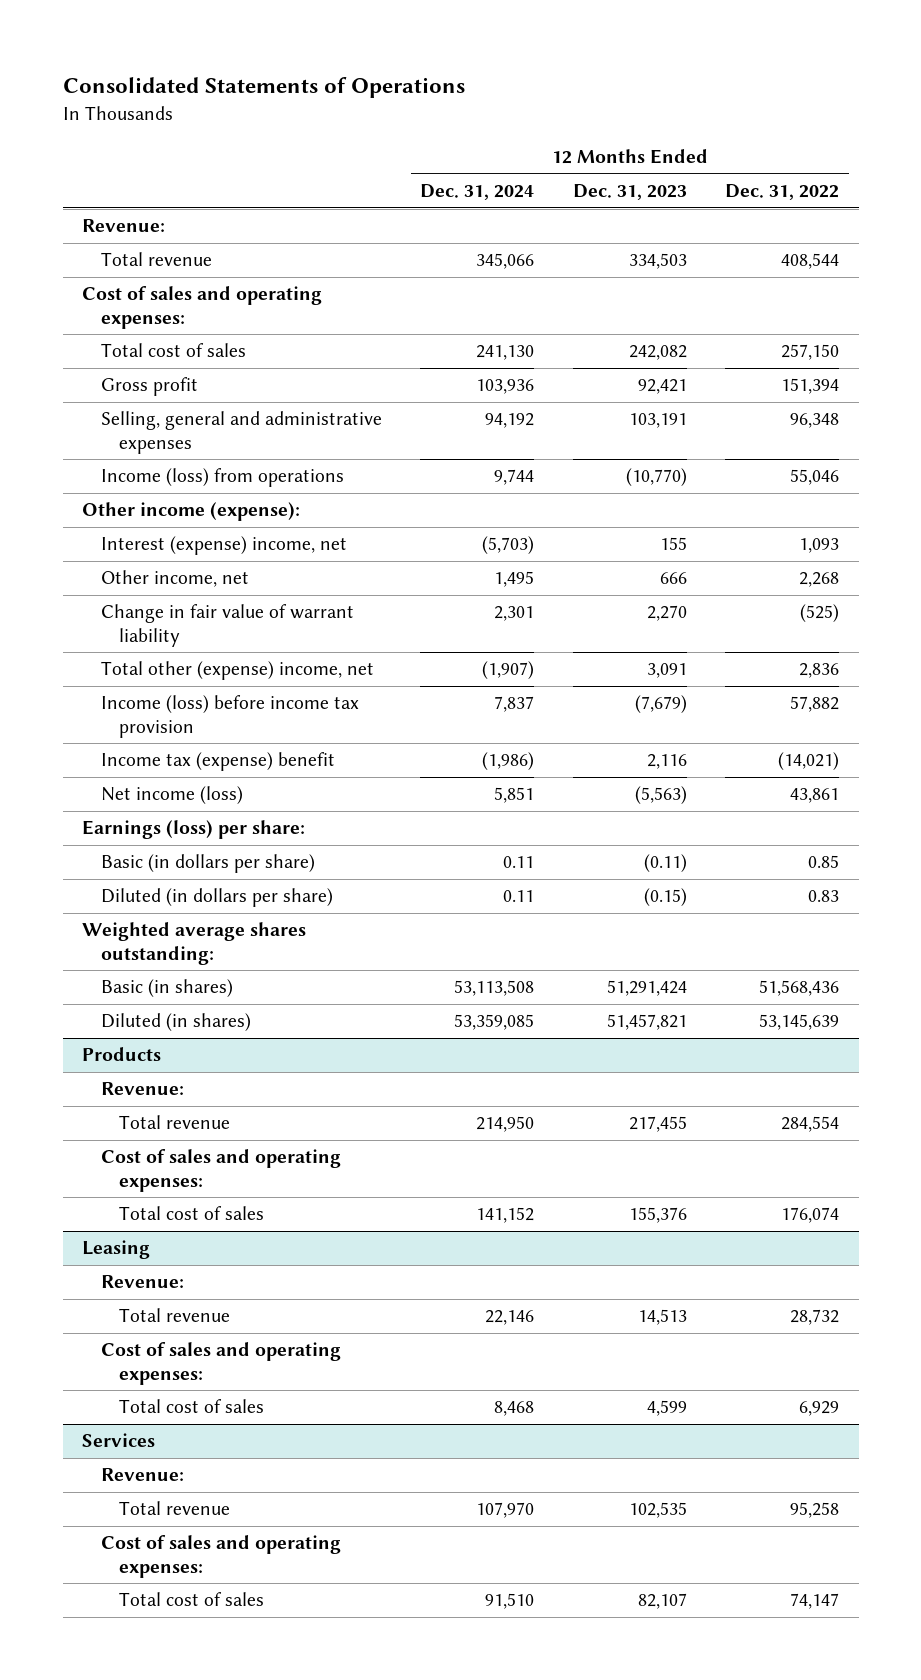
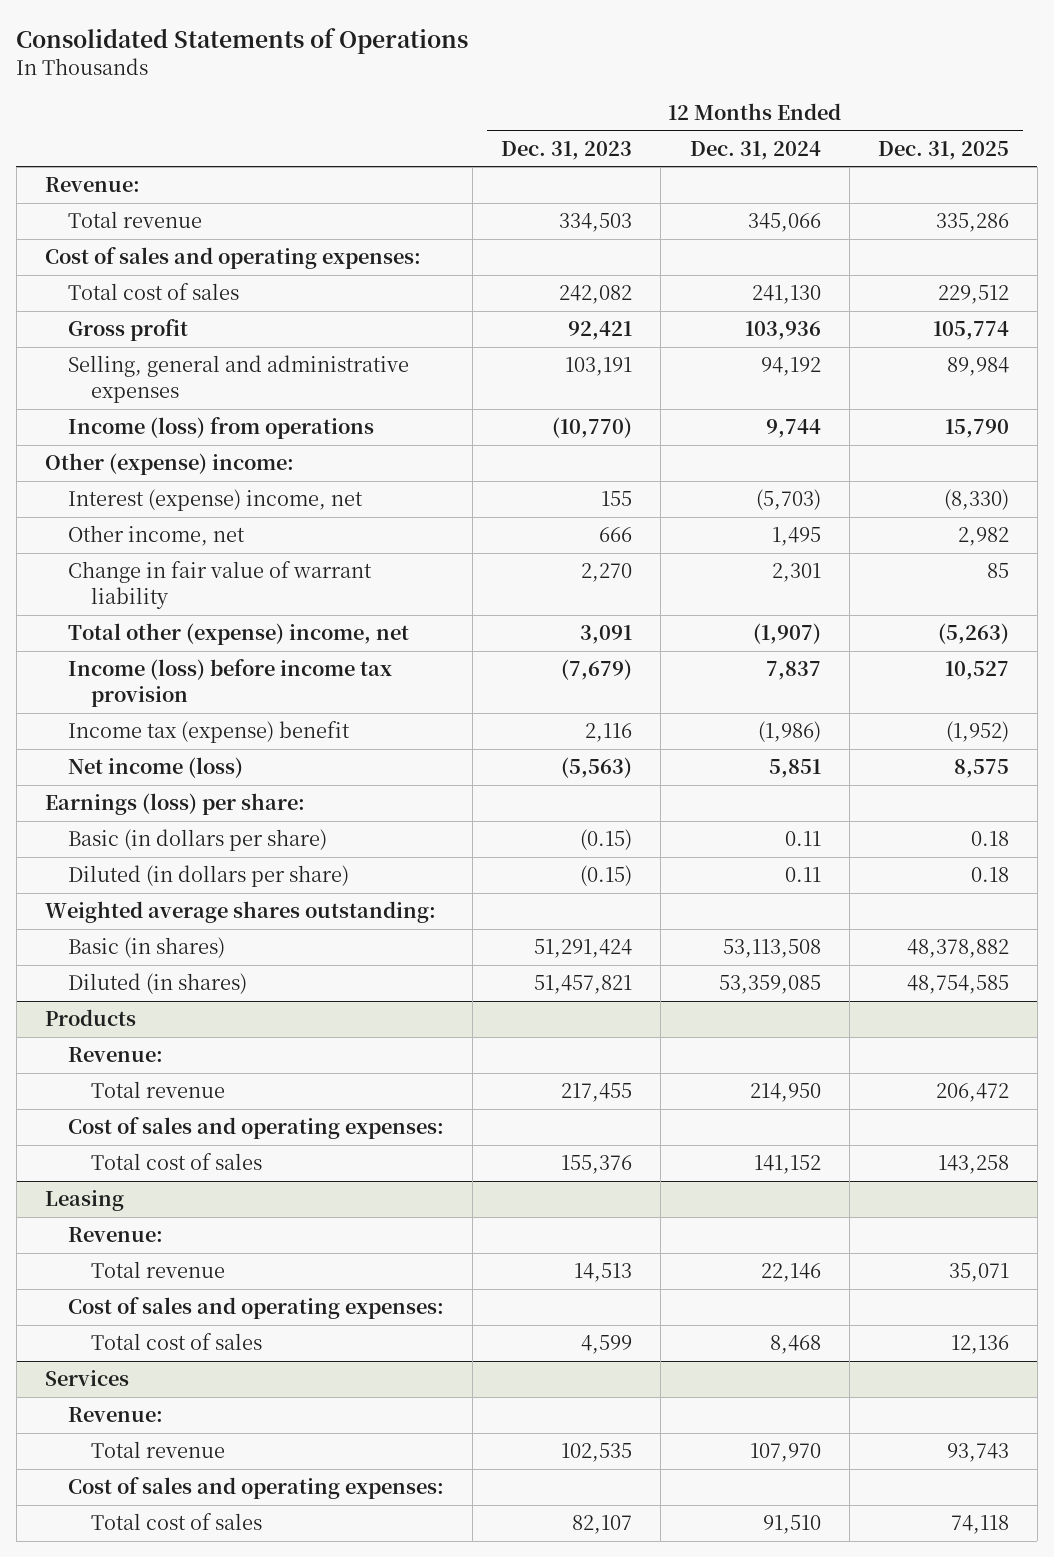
[725,184,840,201] Dec. 31, 2022 -> none
none -> [877,140,1009,160] Dec. 31, 2025
[81,502,300,522] Other income (expense): -> [45,453,295,476] Other (expense) income:
[643,854,687,873] (0.11) -> [580,829,633,851] (0.15)

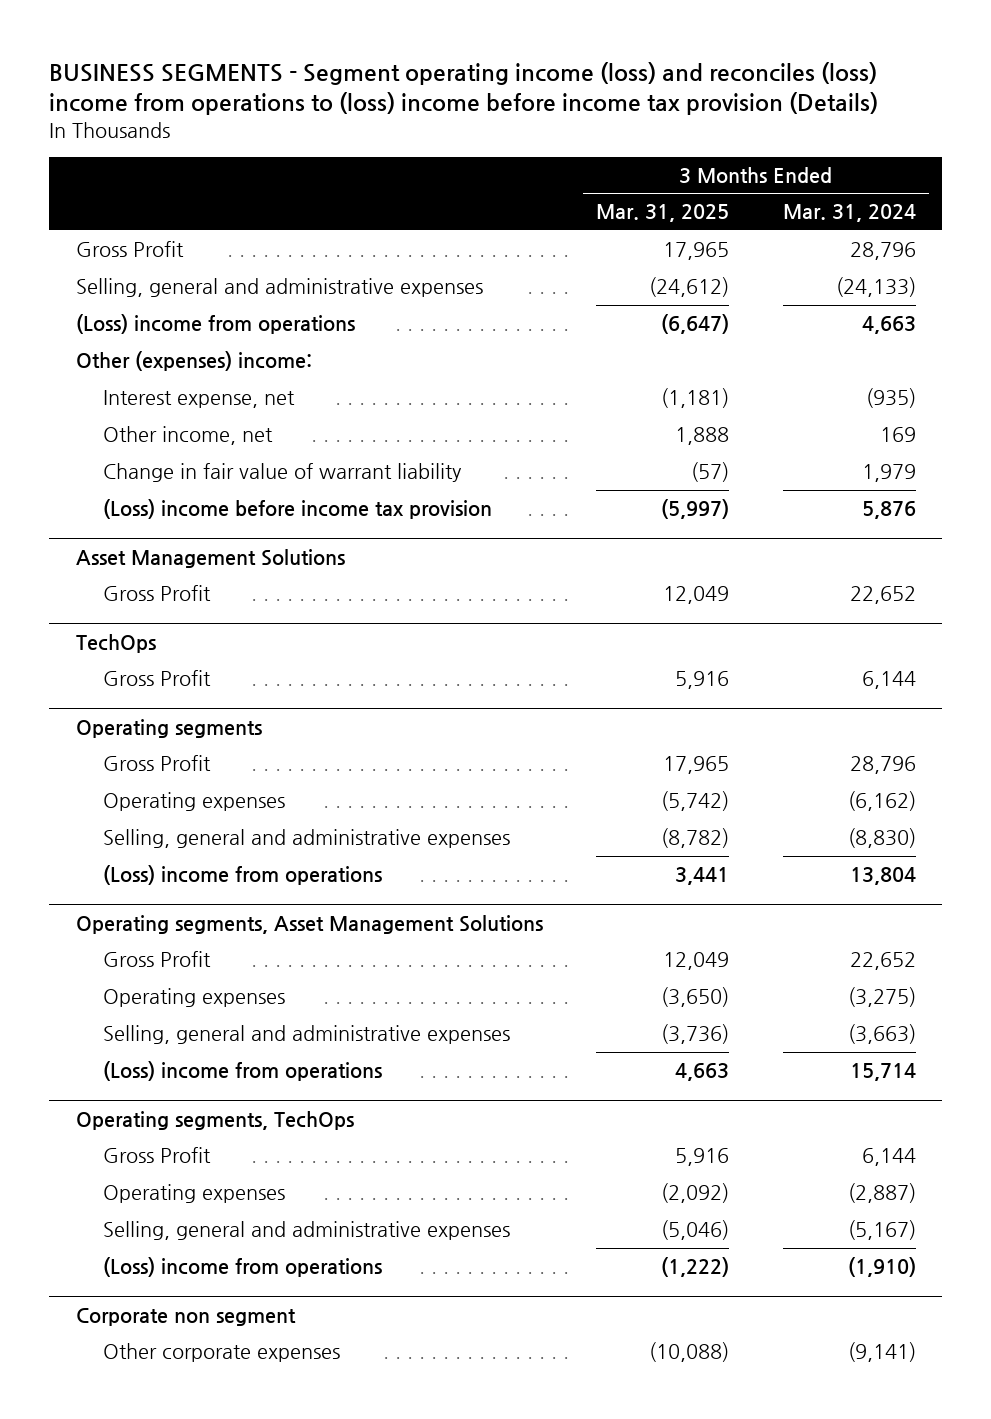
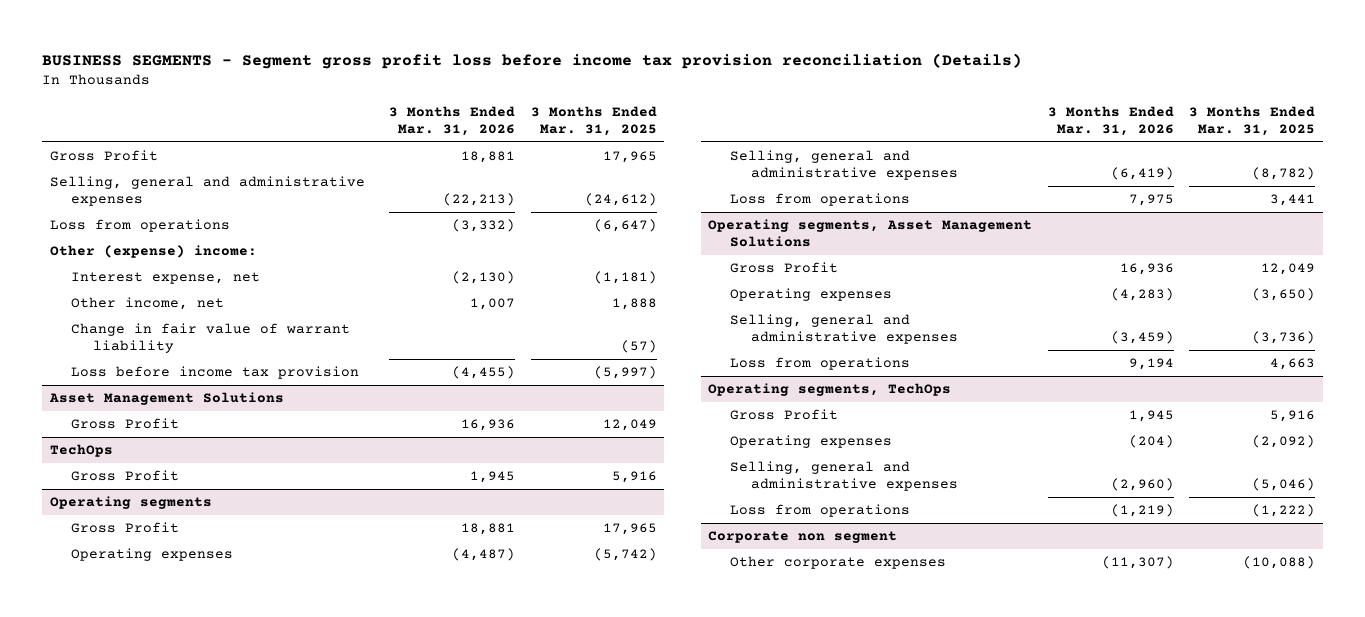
[48,61,878,116] BUSINESS SEGMENTS - Segment operating income (loss) and reconciles (loss) income from operations to (loss) income before income tax provision (Details) -> [42,52,1023,69] BUSINESS SEGMENTS - Segment gross profit loss before income tax provision reconciliation (Details)
[782,204,916,223] Mar. 31, 2024 -> none
none -> [389,105,516,137] 3 Months Ended Mar. 31, 2026
[75,314,355,335] (Loss) income from operations -> [49,219,230,233] Loss from operations
[75,351,312,372] Other (expenses) income: -> [49,245,257,259] Other (expense) income:
[102,499,492,520] (Loss) income before income tax provision -> [71,366,360,380] Loss before income tax provision
[102,865,382,886] (Loss) income from operations -> [729,193,910,207] Loss from operations
[102,1061,382,1082] (Loss) income from operations -> [729,357,910,371] Loss from operations
[102,1257,382,1278] (Loss) income from operations -> [729,504,910,518] Loss from operations

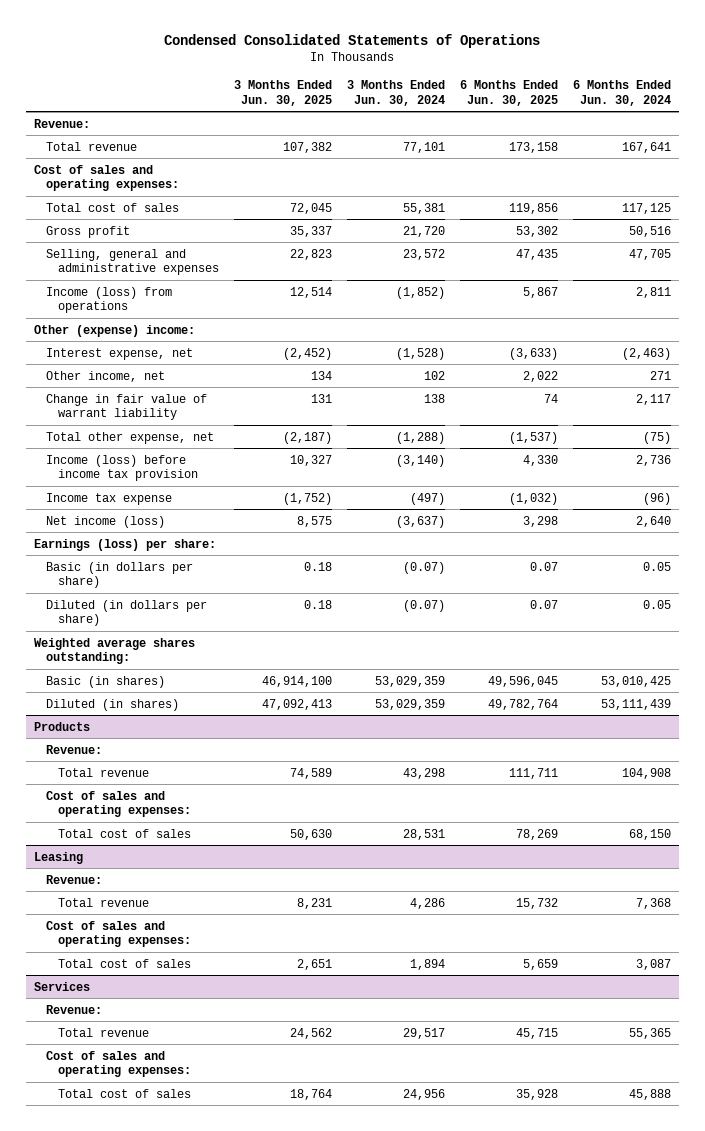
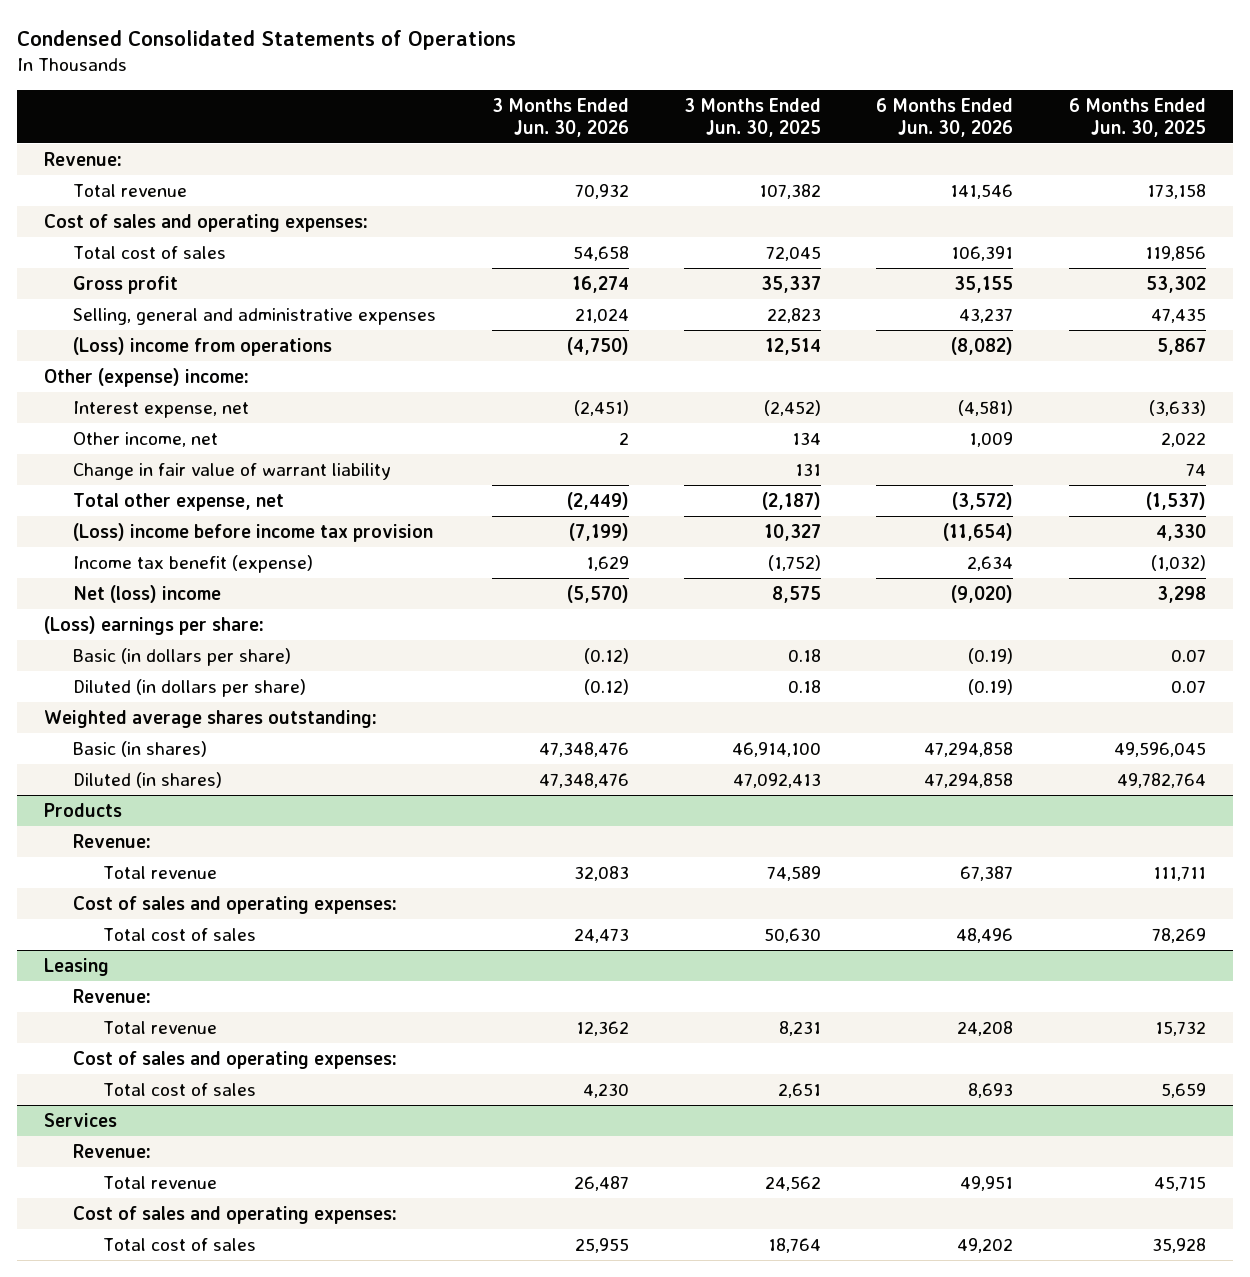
[346,80,445,106] 3 Months Ended Jun. 30, 2024 -> none
[573,80,672,106] 6 Months Ended Jun. 30, 2024 -> none
none -> [491,97,629,137] 3 Months Ended Jun. 30, 2026
none -> [876,97,1014,137] 6 Months Ended Jun. 30, 2026
[45,286,172,314] Income (loss) from operations -> [73,336,333,356] (Loss) income from operations
[45,454,198,482] Income (loss) before income tax provision -> [73,522,434,542] (Loss) income before income tax provision
[45,492,172,505] Income tax expense -> [73,554,314,573] Income tax benefit (expense)
[45,515,165,528] Net income (loss) -> [73,584,222,603] Net (loss) income
[33,538,216,551] Earnings (loss) per share: -> [44,615,265,635] (Loss) earnings per share:

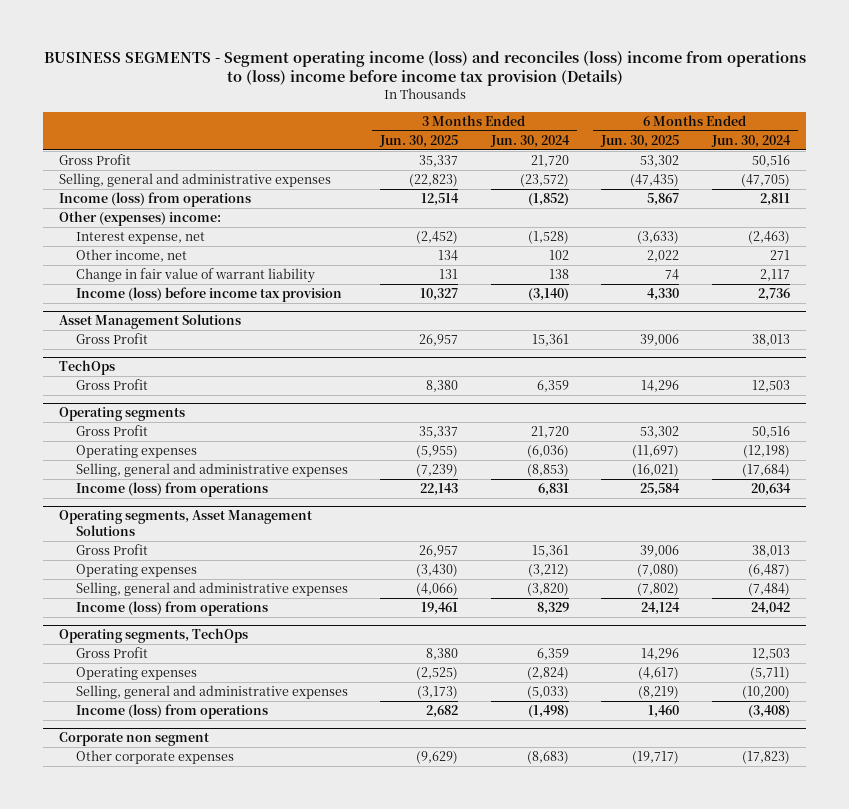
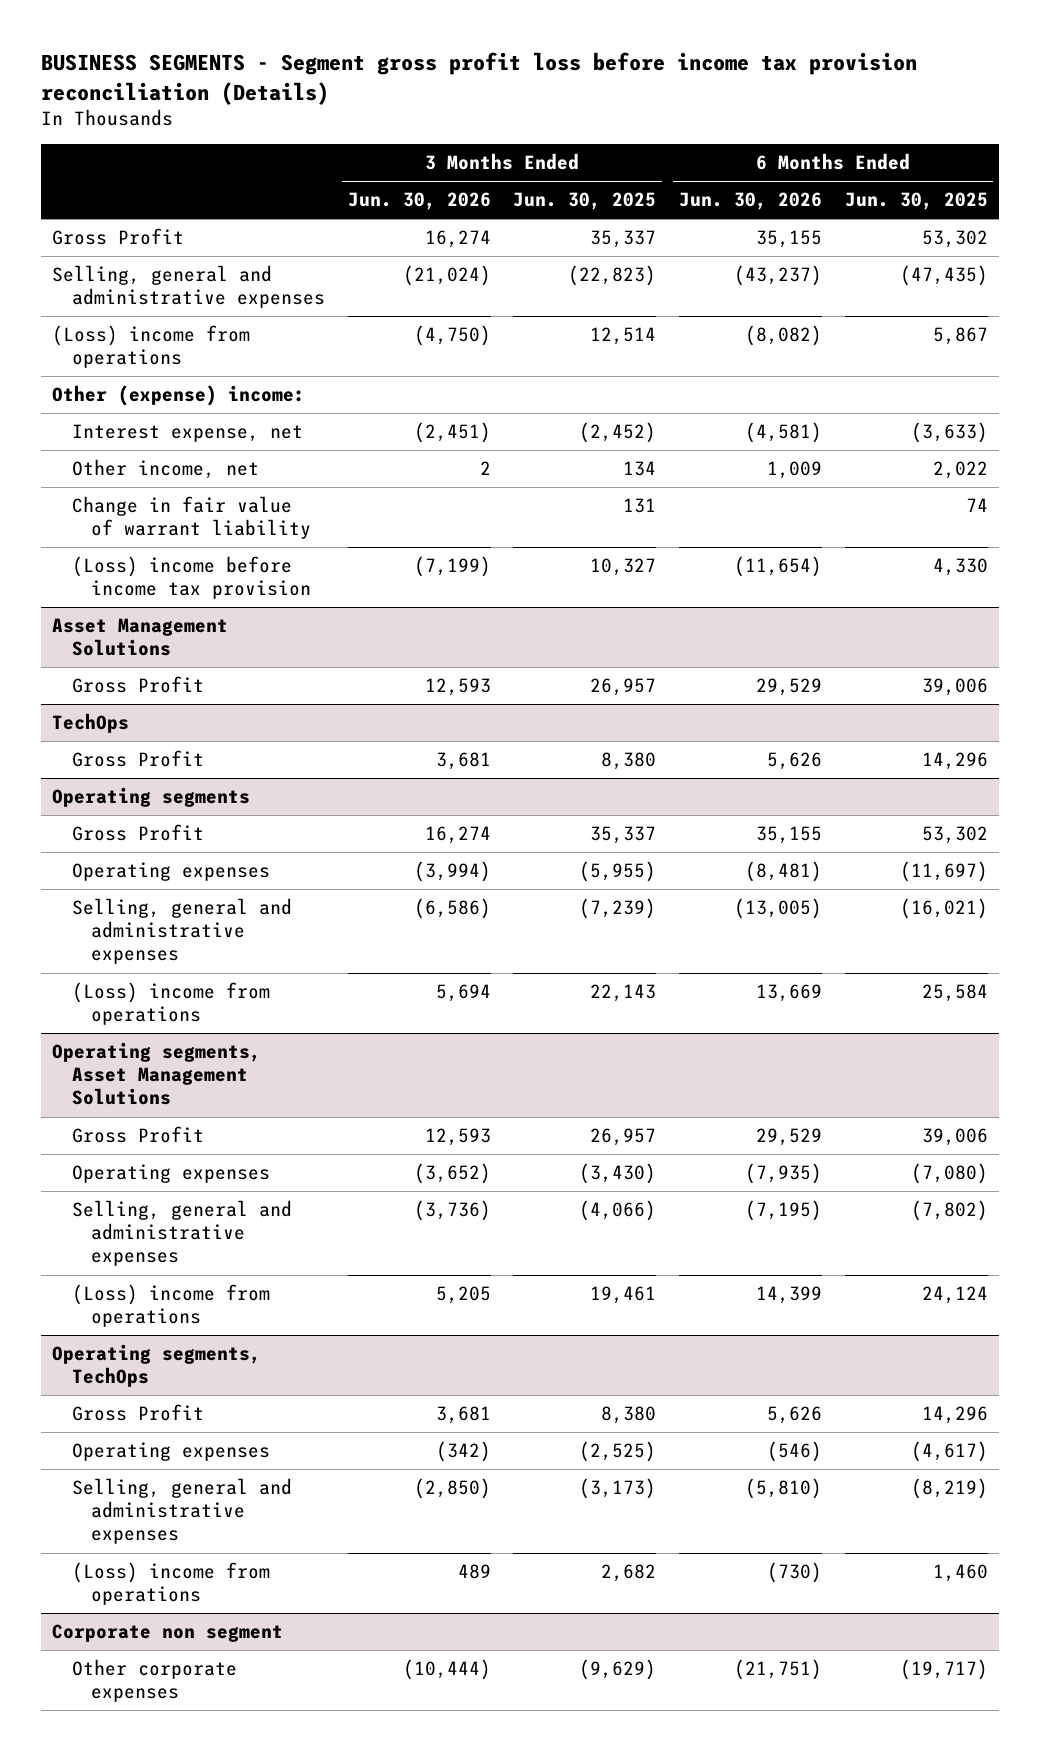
[43,50,806,87] BUSINESS SEGMENTS - Segment operating income (loss) and reconciles (loss) income from operations to (loss) income before income tax provision (Details) -> [41,52,918,105] BUSINESS SEGMENTS - Segment gross profit loss before income tax provision reconciliation (Details)
[489,134,570,148] Jun. 30, 2024 -> none
[710,134,791,148] Jun. 30, 2024 -> none
none -> [347,192,491,211] Jun. 30, 2026
none -> [679,192,823,211] Jun. 30, 2026
[59,192,252,208] Income (loss) from operations -> [52,325,251,369] (Loss) income from operations
[59,211,222,227] Other (expenses) income: -> [52,385,306,407] Other (expense) income:
[75,287,342,303] Income (loss) before income tax provision -> [71,556,312,600] (Loss) income before income tax provision
[75,482,268,498] Income (loss) from operations -> [71,982,270,1026] (Loss) income from operations
[75,601,268,617] Income (loss) from operations -> [71,1284,270,1328] (Loss) income from operations
[75,704,268,720] Income (loss) from operations -> [71,1562,270,1606] (Loss) income from operations

